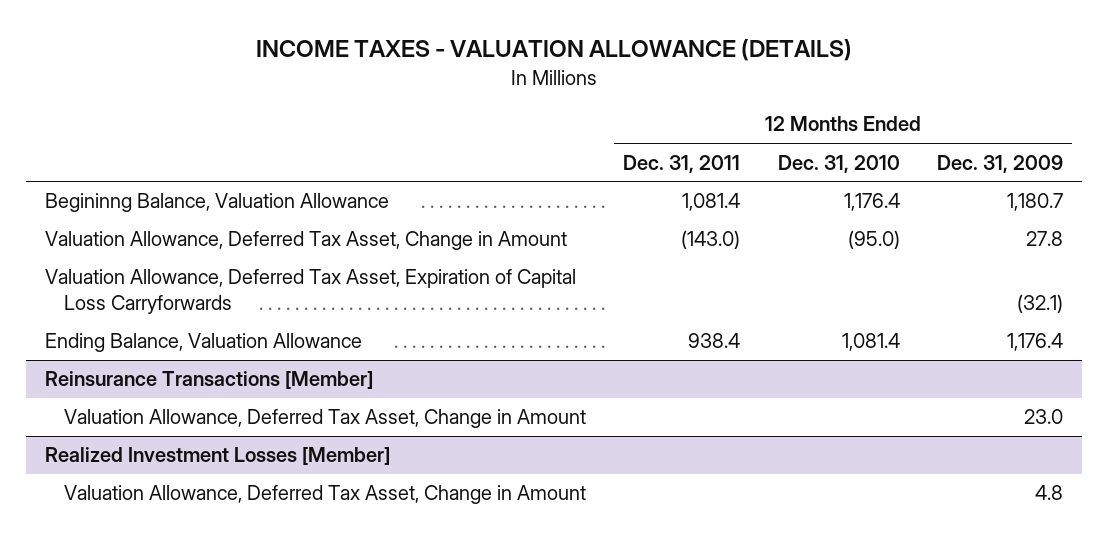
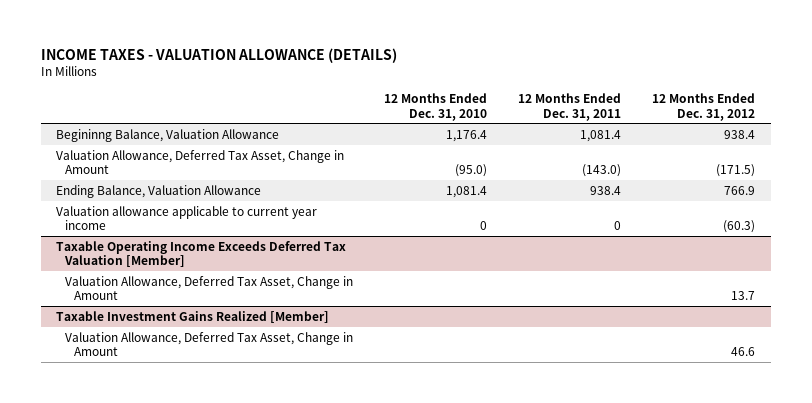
[937,154,1064,173] Dec. 31, 2009 -> none
none -> [652,93,756,121] 12 Months Ended Dec. 31, 2012
[44,269,576,314] Valuation Allowance, Deferred Tax Asset, Expiration of Capital Loss Carryforwards -> none
[44,371,373,390] Reinsurance Transactions [Member] -> none
[64,409,587,429] Valuation Allowance, Deferred Tax Asset, Change in Amount -> none
[44,447,390,466] Realized Investment Losses [Member] -> none
[64,485,587,505] Valuation Allowance, Deferred Tax Asset, Change in Amount -> none
none -> [56,205,318,230] Valuation allowance applicable to current year income
none -> [56,240,347,267] Taxable Operating Income Exceeds Deferred Tax Valuation [Member]
none -> [65,275,354,300] Valuation Allowance, Deferred Tax Asset, Change in Amount
none -> [56,310,330,323] Taxable Investment Gains Realized [Member]
none -> [65,331,354,356] Valuation Allowance, Deferred Tax Asset, Change in Amount

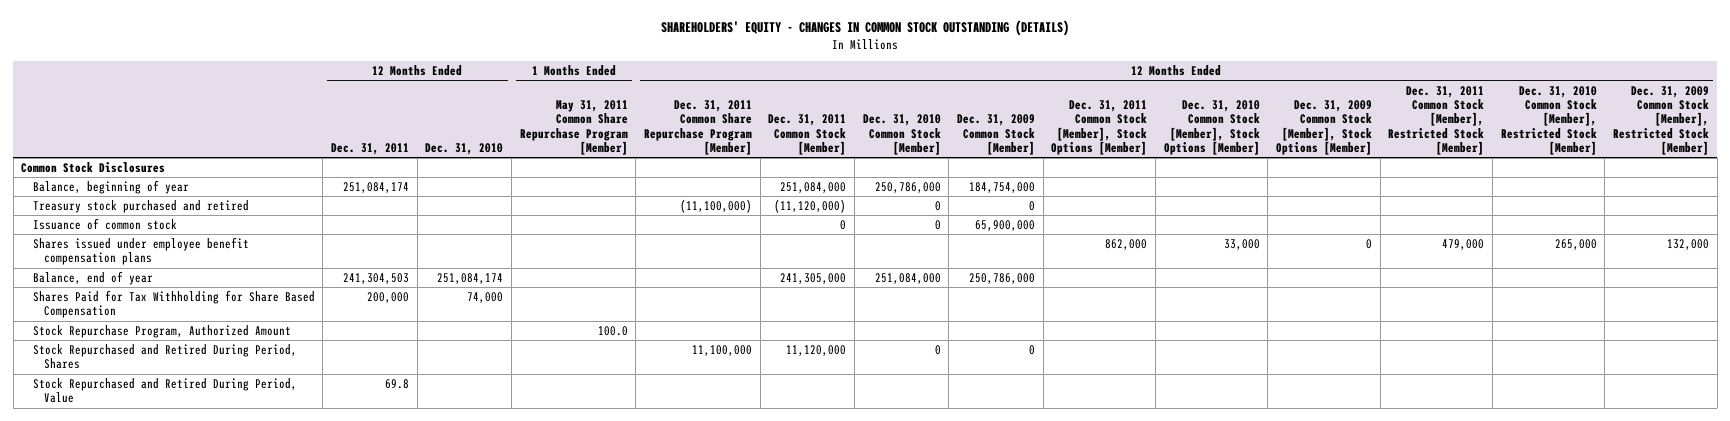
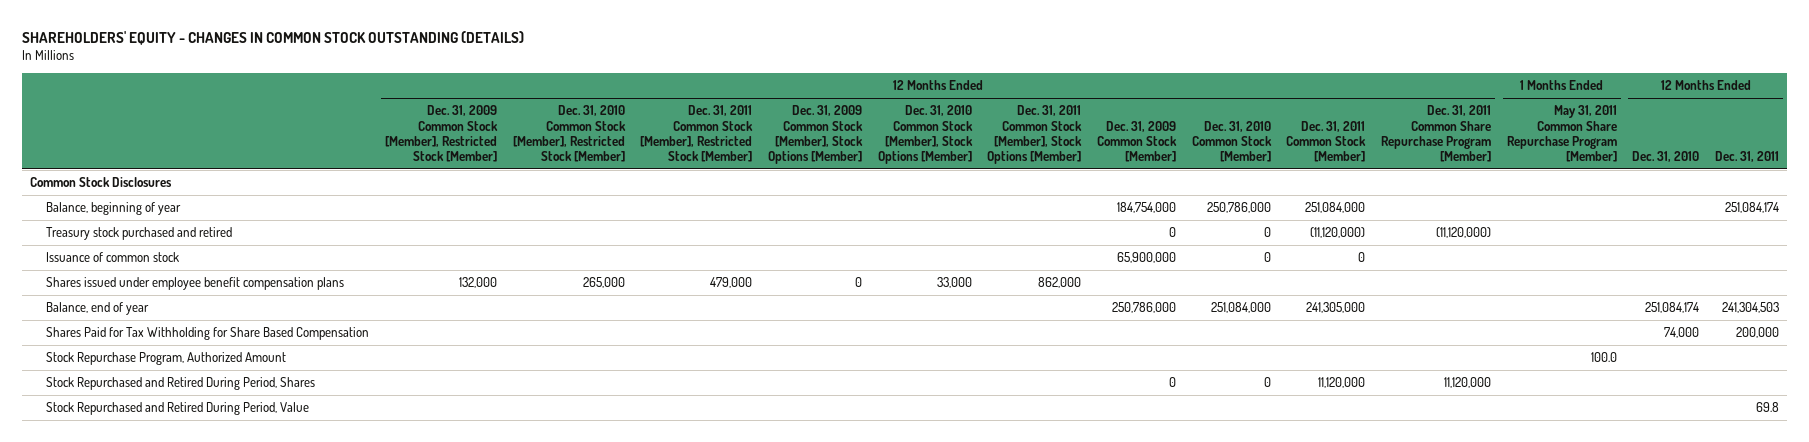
[680,199,753,214] (11,100,000) -> [1435,227,1491,239] (11,120,000)
[692,345,753,357] 11,100,000 -> [1443,377,1491,389] 11,120,000

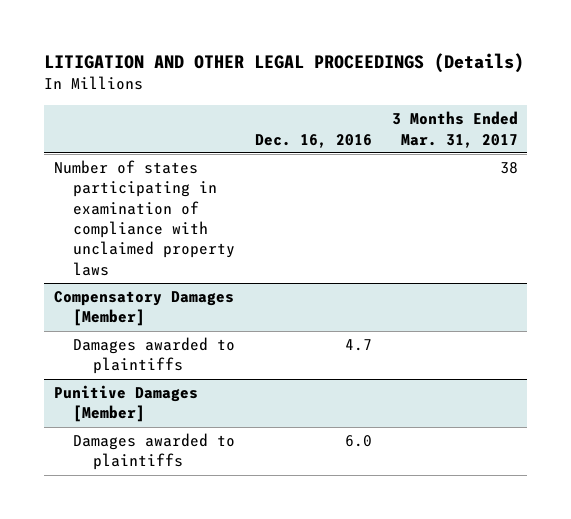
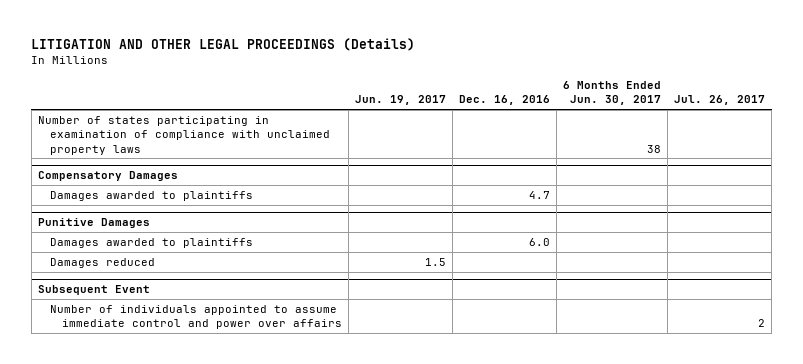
[391,111,518,148] 3 Months Ended Mar. 31, 2017 -> none
none -> [355,95,447,106] Jun. 19, 2017
none -> [563,81,662,106] 6 Months Ended Jun. 30, 2017
none -> [674,95,766,106] Jul. 26, 2017
[53,291,234,327] Compensatory Damages [Member] -> [37,171,178,182] Compensatory Damages
[53,385,198,423] Punitive Damages [Member] -> [37,218,150,229] Punitive Damages
none -> [50,258,156,269] Damages reduced
none -> [37,285,150,296] Subsequent Event
none -> [50,305,343,330] Number of individuals appointed to assume immediate control and power over affairs

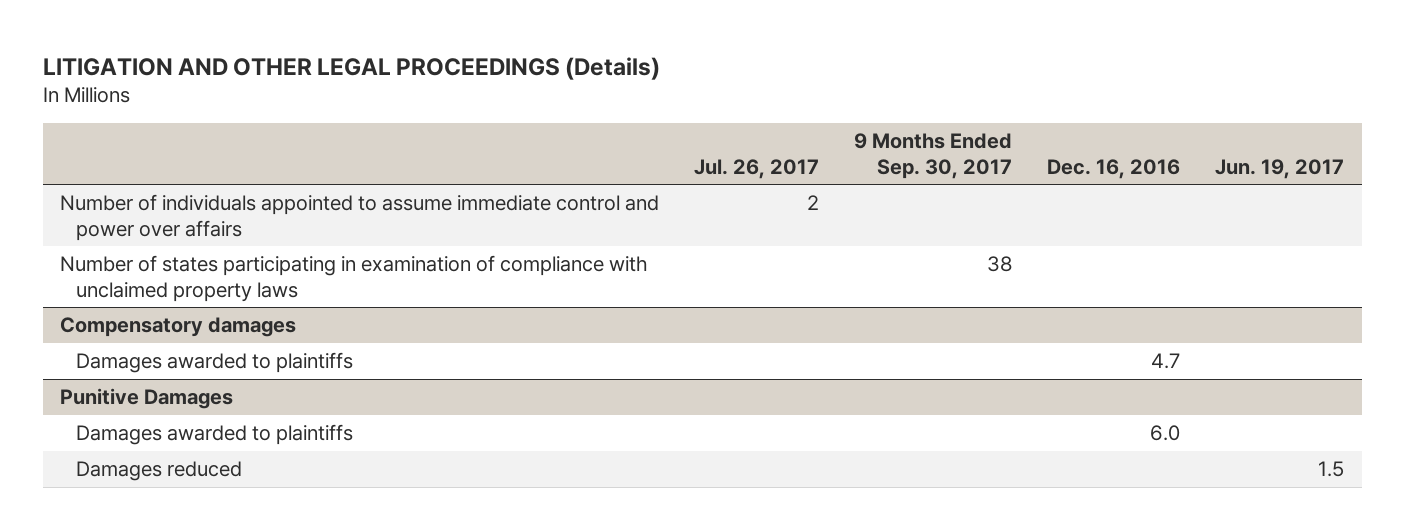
[563,81,662,106] 6 Months Ended Jun. 30, 2017 -> none
none -> [854,133,1013,179] 9 Months Ended Sep. 30, 2017
none -> [60,194,660,241] Number of individuals appointed to assume immediate control and power over affairs
[37,171,178,182] Compensatory Damages -> [60,317,297,338] Compensatory damages
[37,285,150,296] Subsequent Event -> none
[50,305,343,330] Number of individuals appointed to assume immediate control and power over affairs -> none

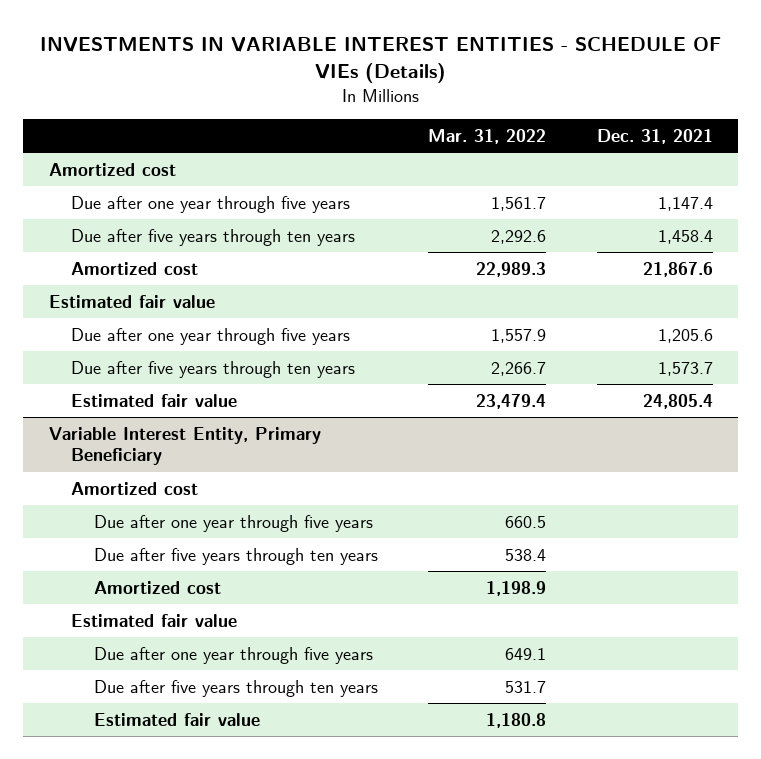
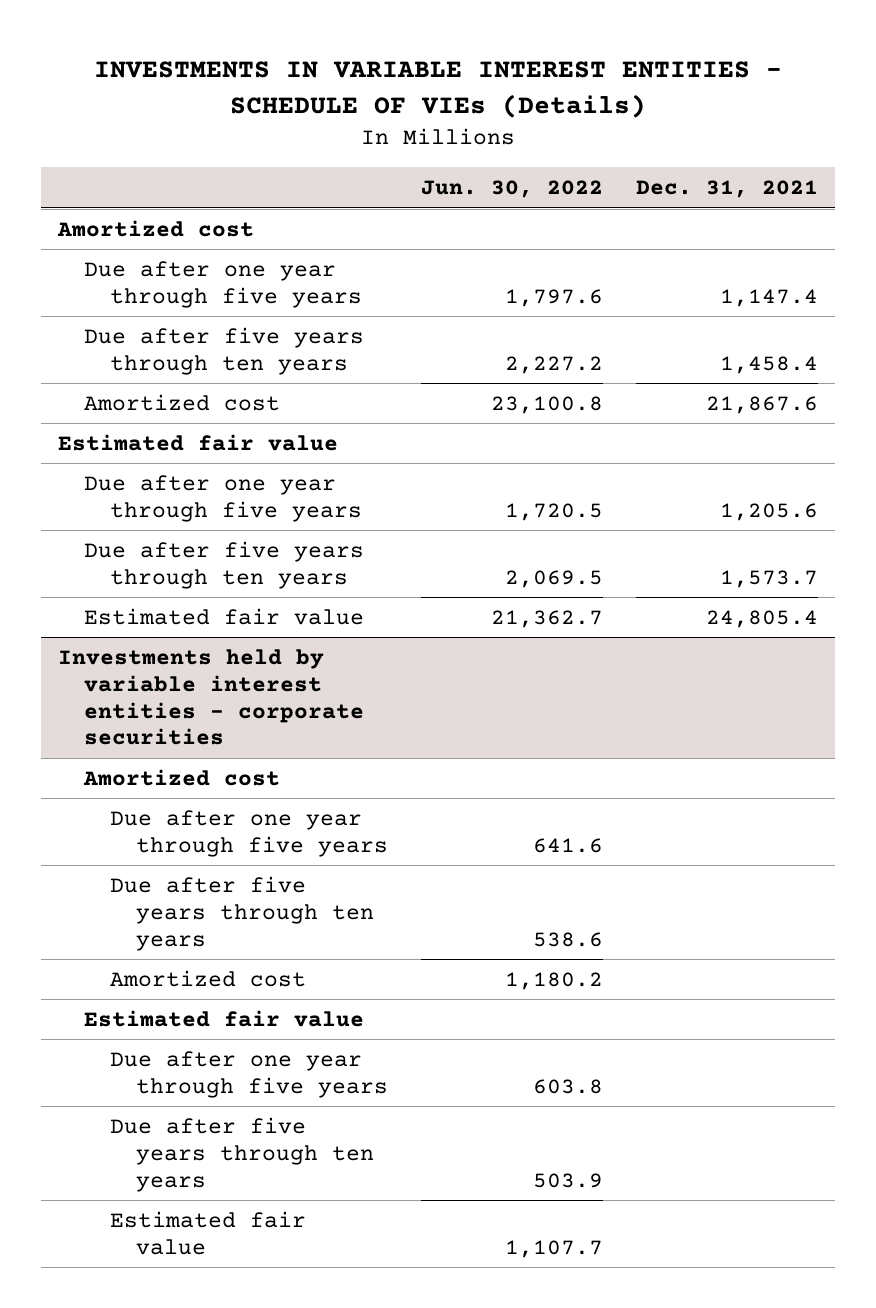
[428,128,547,144] Mar. 31, 2022 -> none
none -> [421,180,604,199] Jun. 30, 2022
[48,426,321,466] Variable Interest Entity, Primary Beneficiary -> [57,648,364,746] Investments held by variable interest entities - corporate securities

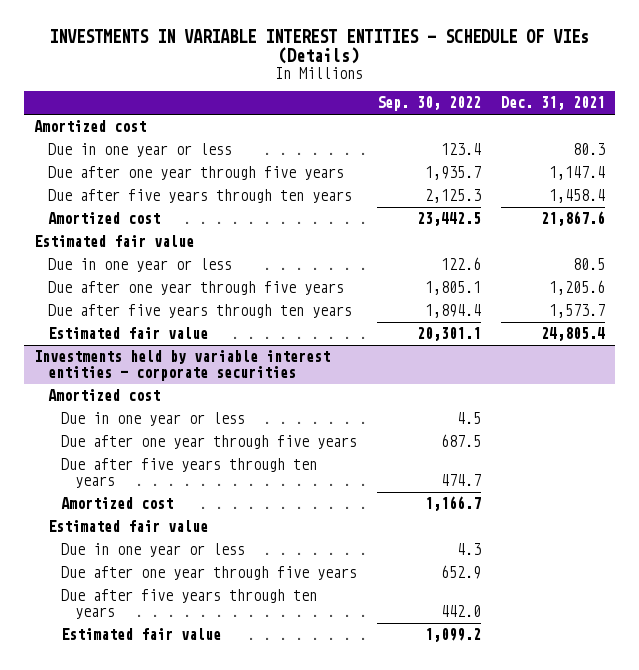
[421,180,604,199] Jun. 30, 2022 -> none
none -> [377,96,482,112] Sep. 30, 2022
none -> [47,143,232,158] Due in one year or less
none -> [47,258,232,273] Due in one year or less
none -> [61,412,246,427] Due in one year or less
none -> [61,543,246,558] Due in one year or less

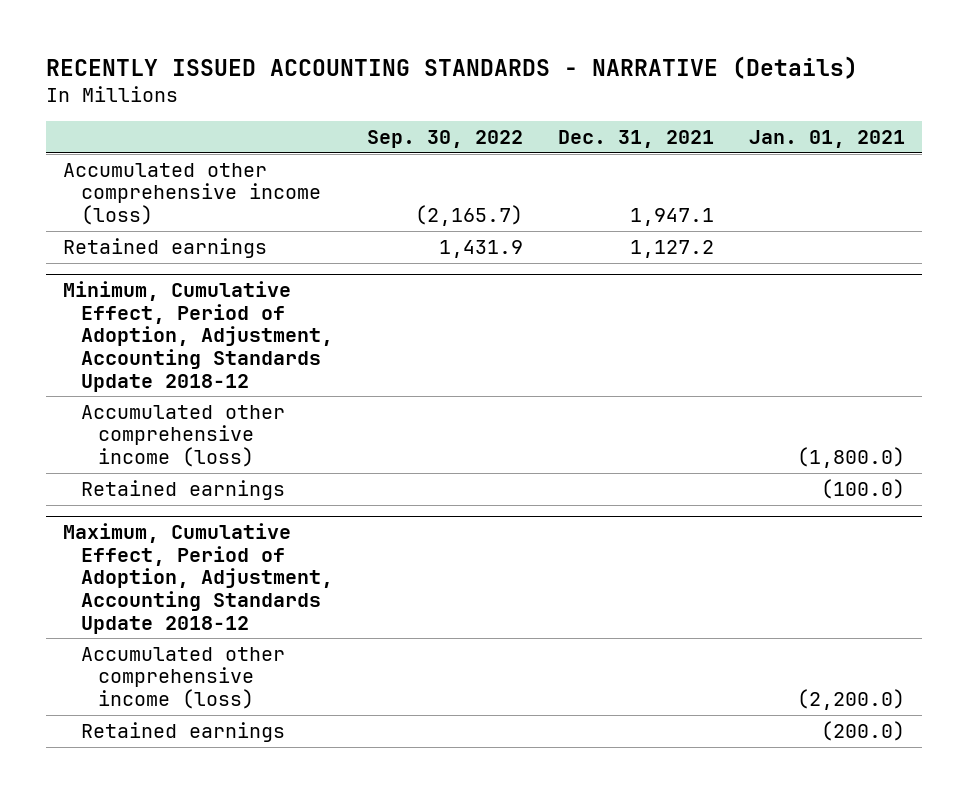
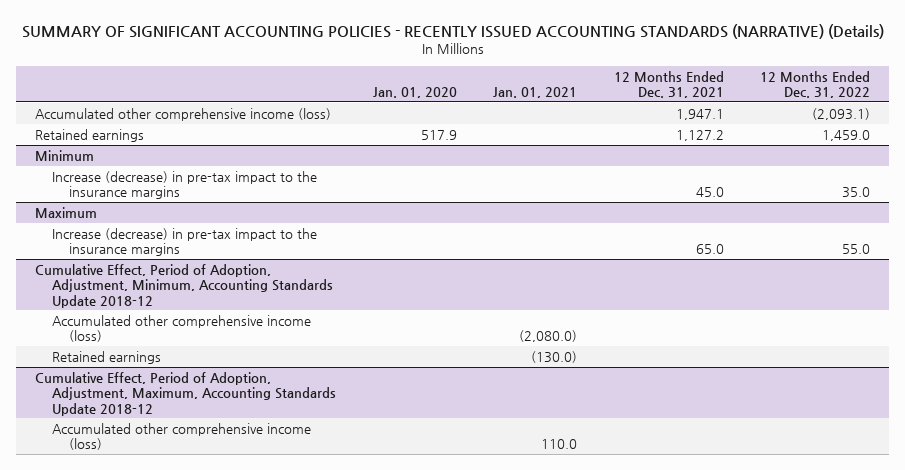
[45,55,858,79] RECENTLY ISSUED ACCOUNTING STANDARDS - NARRATIVE (Details) -> [21,24,884,40] SUMMARY OF SIGNIFICANT ACCOUNTING POLICIES - RECENTLY ISSUED ACCOUNTING STANDARDS (NARRATIVE) (Details)
[367,129,524,148] Sep. 30, 2022 -> none
[557,129,714,148] Dec. 31, 2021 -> none
none -> [372,87,457,99] Jan. 01, 2020
none -> [613,70,724,99] 12 Months Ended Dec. 31, 2021
none -> [760,70,871,99] 12 Months Ended Dec. 31, 2022
[80,721,285,742] Retained earnings -> none
none -> [34,149,94,161] Minimum
none -> [52,170,318,200] Increase (decrease) in pre-tax impact to the insurance margins
none -> [34,206,97,218] Maximum
none -> [52,227,318,257] Increase (decrease) in pre-tax impact to the insurance margins
[62,281,333,392] Minimum, Cumulative Effect, Period of Adoption, Adjustment, Accounting Standards Update 2018-12 -> [34,263,334,308] Cumulative Effect, Period of Adoption, Adjustment, Minimum, Accounting Standards Update 2018-12
[796,447,905,469] (1,800.0) -> [519,330,578,343] (2,080.0)
[820,478,905,499] (100.0) -> [531,350,578,363] (130.0)
[62,523,333,634] Maximum, Cumulative Effect, Period of Adoption, Adjustment, Accounting Standards Update 2018-12 -> [34,371,337,416] Cumulative Effect, Period of Adoption, Adjustment, Maximum, Accounting Standards Update 2018-12
[796,689,905,711] (2,200.0) -> [541,439,578,450] 110.0

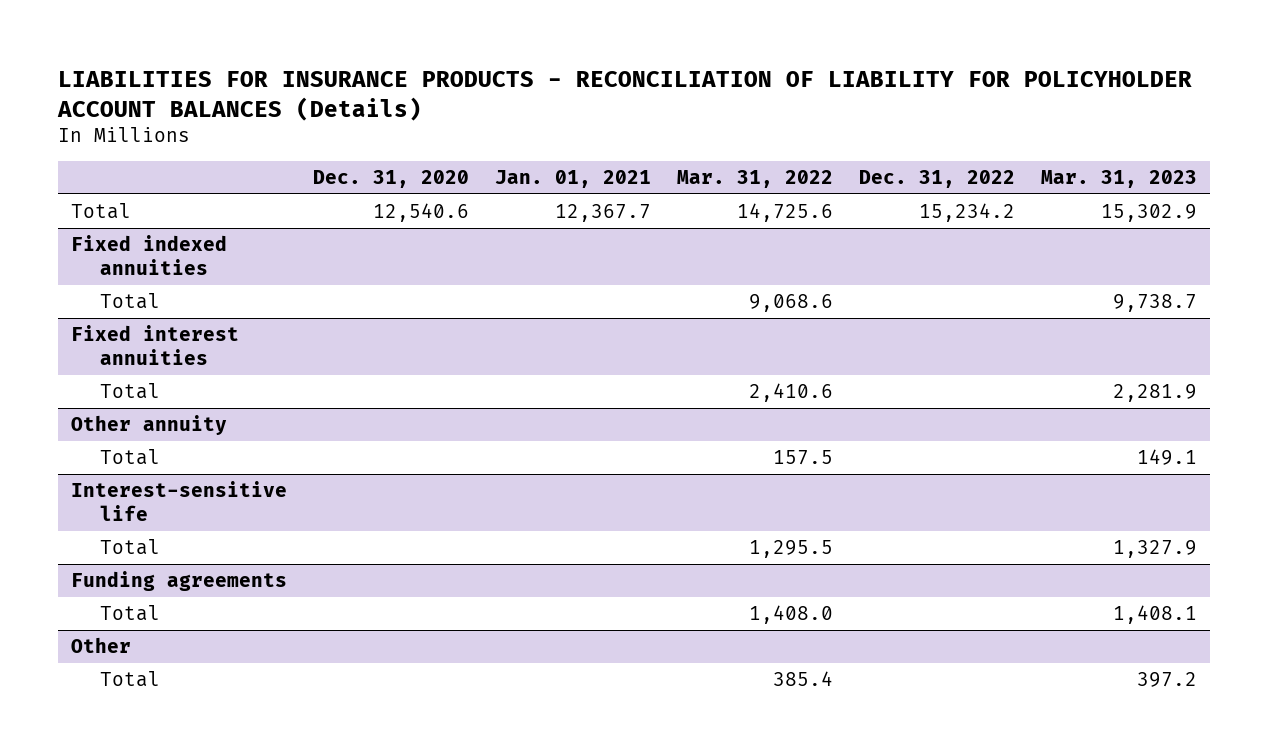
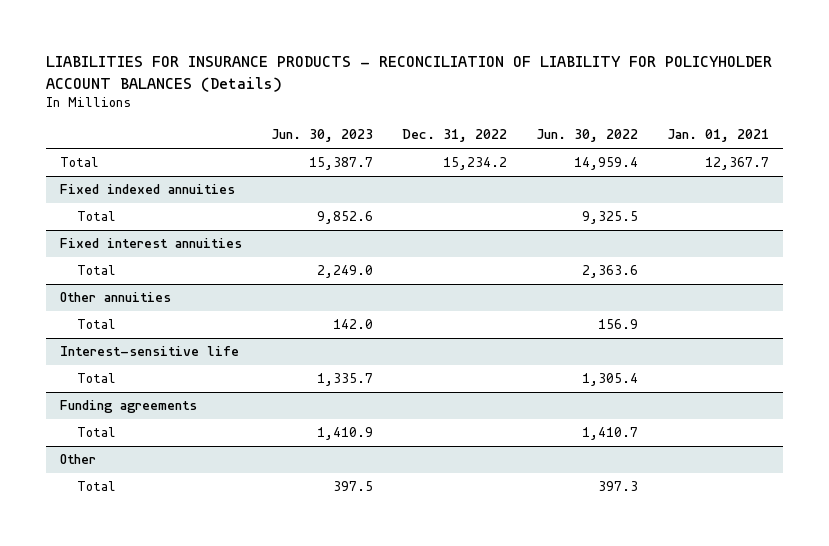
[313,170,470,189] Dec. 31, 2020 -> none
[677,170,834,189] Mar. 31, 2022 -> none
[1041,170,1198,189] Mar. 31, 2023 -> none
none -> [270,129,373,143] Jun. 30, 2023
none -> [535,129,638,143] Jun. 30, 2022
[70,414,227,435] Other annuity -> [59,292,171,303] Other annuities

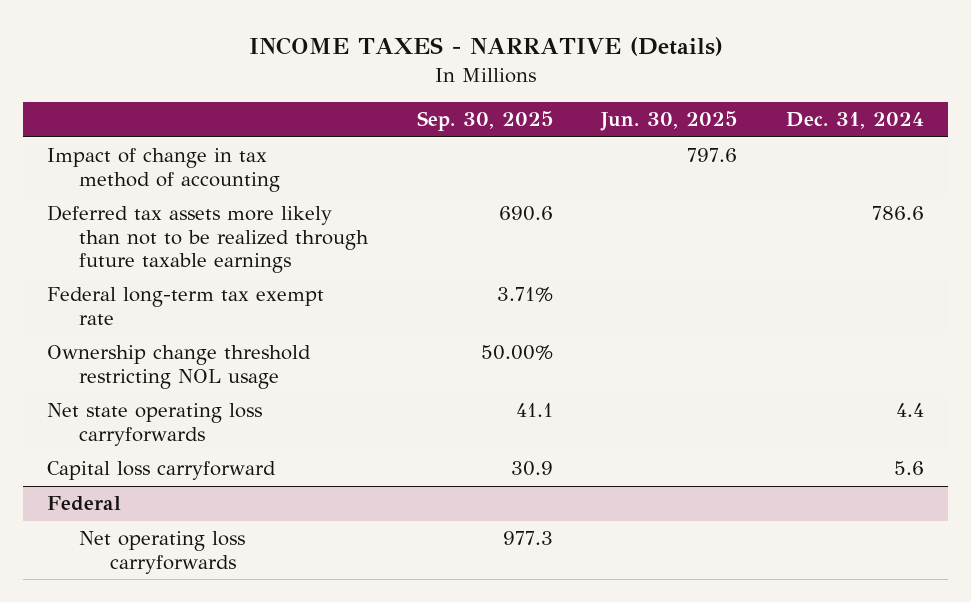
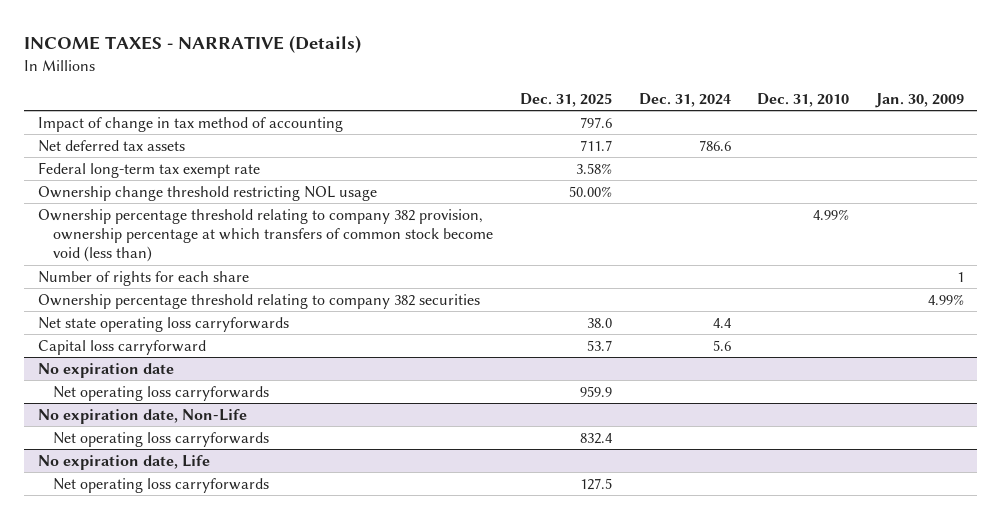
[416,111,553,132] Sep. 30, 2025 -> none
[600,111,738,132] Jun. 30, 2025 -> none
none -> [520,92,613,107] Dec. 31, 2025
none -> [757,92,850,107] Dec. 31, 2010
none -> [874,92,964,108] Jan. 30, 2009
[47,205,369,274] Deferred tax assets more likely than not to be realized through future taxable earnings -> [37,139,185,152] Net deferred tax assets
none -> [37,208,494,263] Ownership percentage threshold relating to company 382 provision, ownership percentage at which transfers of common stock become void (less than)
none -> [37,270,249,286] Number of rights for each share
none -> [37,293,480,309] Ownership percentage threshold relating to company 382 securities
[47,496,122,512] Federal -> none
[78,531,245,574] Net operating loss carryforwards -> none
none -> [37,362,174,378] No expiration date
none -> [53,385,270,401] Net operating loss carryforwards
none -> [37,408,247,424] No expiration date, Non-Life
none -> [53,431,270,447] Net operating loss carryforwards
none -> [37,454,210,470] No expiration date, Life
none -> [53,477,270,493] Net operating loss carryforwards

